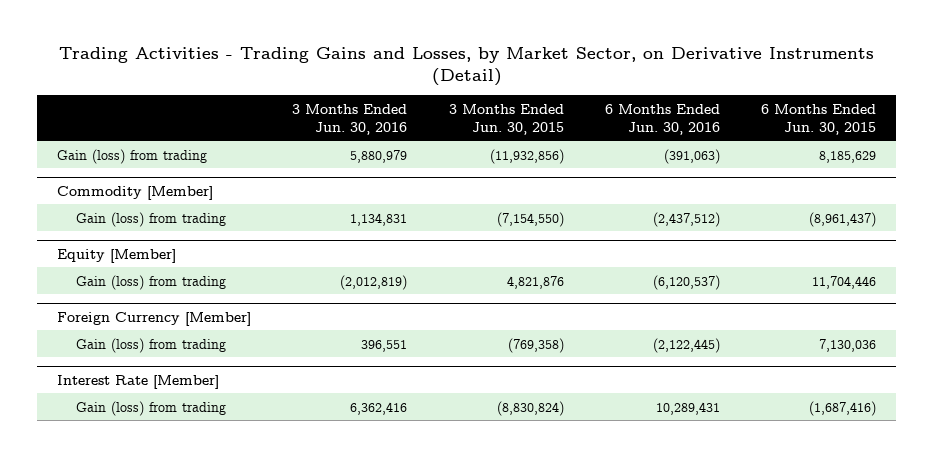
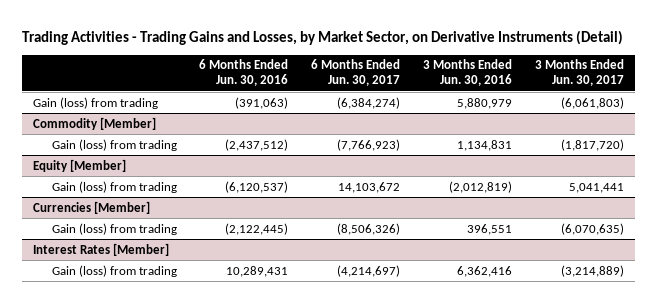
[448,103,564,135] 3 Months Ended Jun. 30, 2015 -> none
[760,103,876,135] 6 Months Ended Jun. 30, 2015 -> none
none -> [311,59,401,87] 6 Months Ended Jun. 30, 2017
none -> [534,59,624,87] 3 Months Ended Jun. 30, 2017
[57,311,252,326] Foreign Currency [Member] -> [33,200,151,214] Currencies [Member]
[57,374,220,389] Interest Rate [Member] -> [33,242,170,256] Interest Rates [Member]

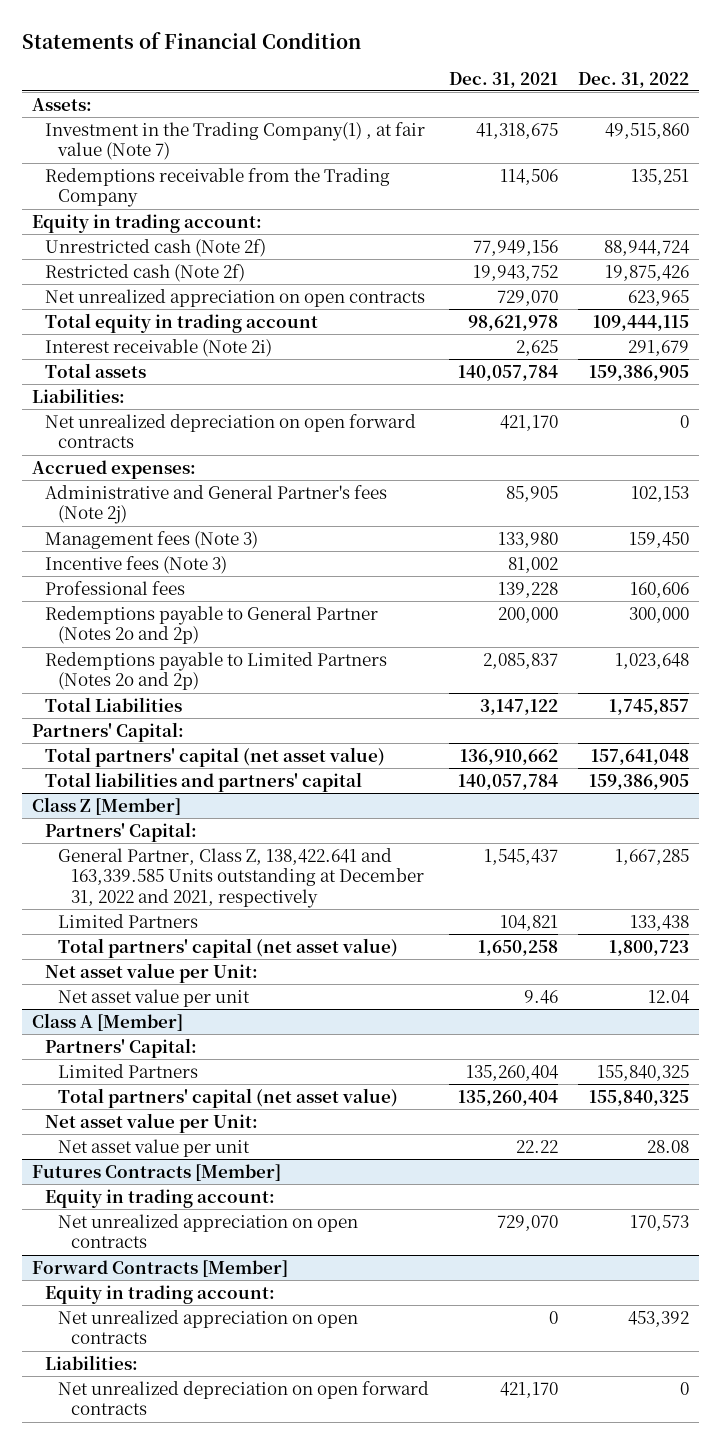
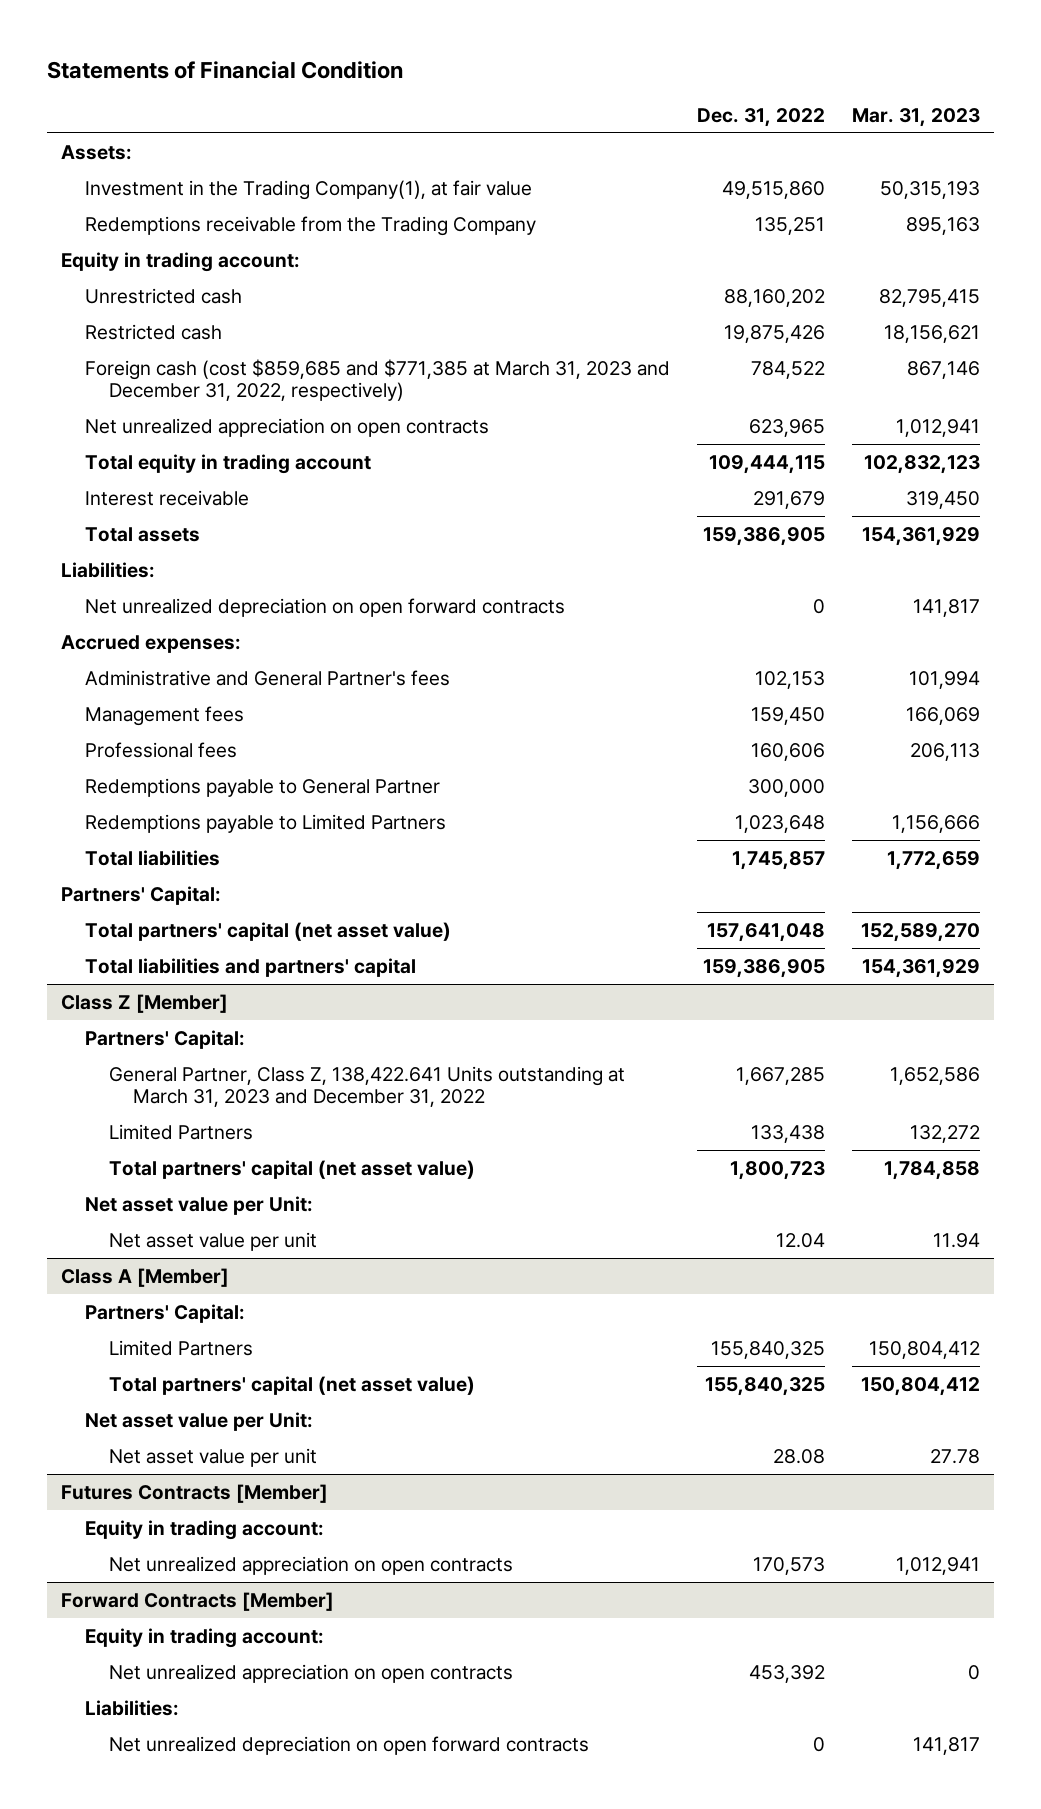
[448,71,558,88] Dec. 31, 2021 -> none
none -> [852,107,981,127] Mar. 31, 2023
[44,121,425,161] Investment in the Trading Company(1) , at fair value (Note 7) -> [84,179,532,200] Investment in the Trading Company(1), at fair value
[44,238,266,257] Unrestricted cash (Note 2f) -> [84,287,242,304] Unrestricted cash
[603,239,690,256] 88,944,724 -> [724,288,826,307] 88,160,202
[44,263,245,282] Restricted cash (Note 2f) -> [84,323,222,340] Restricted cash
none -> [84,358,670,402] Foreign cash (cost $859,685 and $771,385 at March 31, 2023 and December 31, 2022, respectively)
[44,338,272,357] Interest receivable (Note 2i) -> [84,489,249,506] Interest receivable
[44,555,227,574] Incentive fees (Note 3) -> none
[44,484,387,525] Administrative and General Partner's fees (Note 2j) -> [84,669,450,686] Administrative and General Partner's fees
[44,530,258,549] Management fees (Note 3) -> [84,705,244,726] Management fees
[44,605,378,645] Redemptions payable to General Partner (Notes 2o and 2p) -> [84,777,440,797] Redemptions payable to General Partner
[44,651,387,691] Redemptions payable to Limited Partners (Notes 2o and 2p) -> [84,813,446,833] Redemptions payable to Limited Partners
[44,696,182,712] Total Liabilities -> [84,849,220,866] Total liabilities
[57,847,424,909] General Partner, Class Z, 138,422.641 and 163,339.585 Units outstanding at December 31, 2022 and 2021, respectively -> [108,1065,625,1108] General Partner, Class Z, 138,422.641 Units outstanding at March 31, 2023 and December 31, 2022

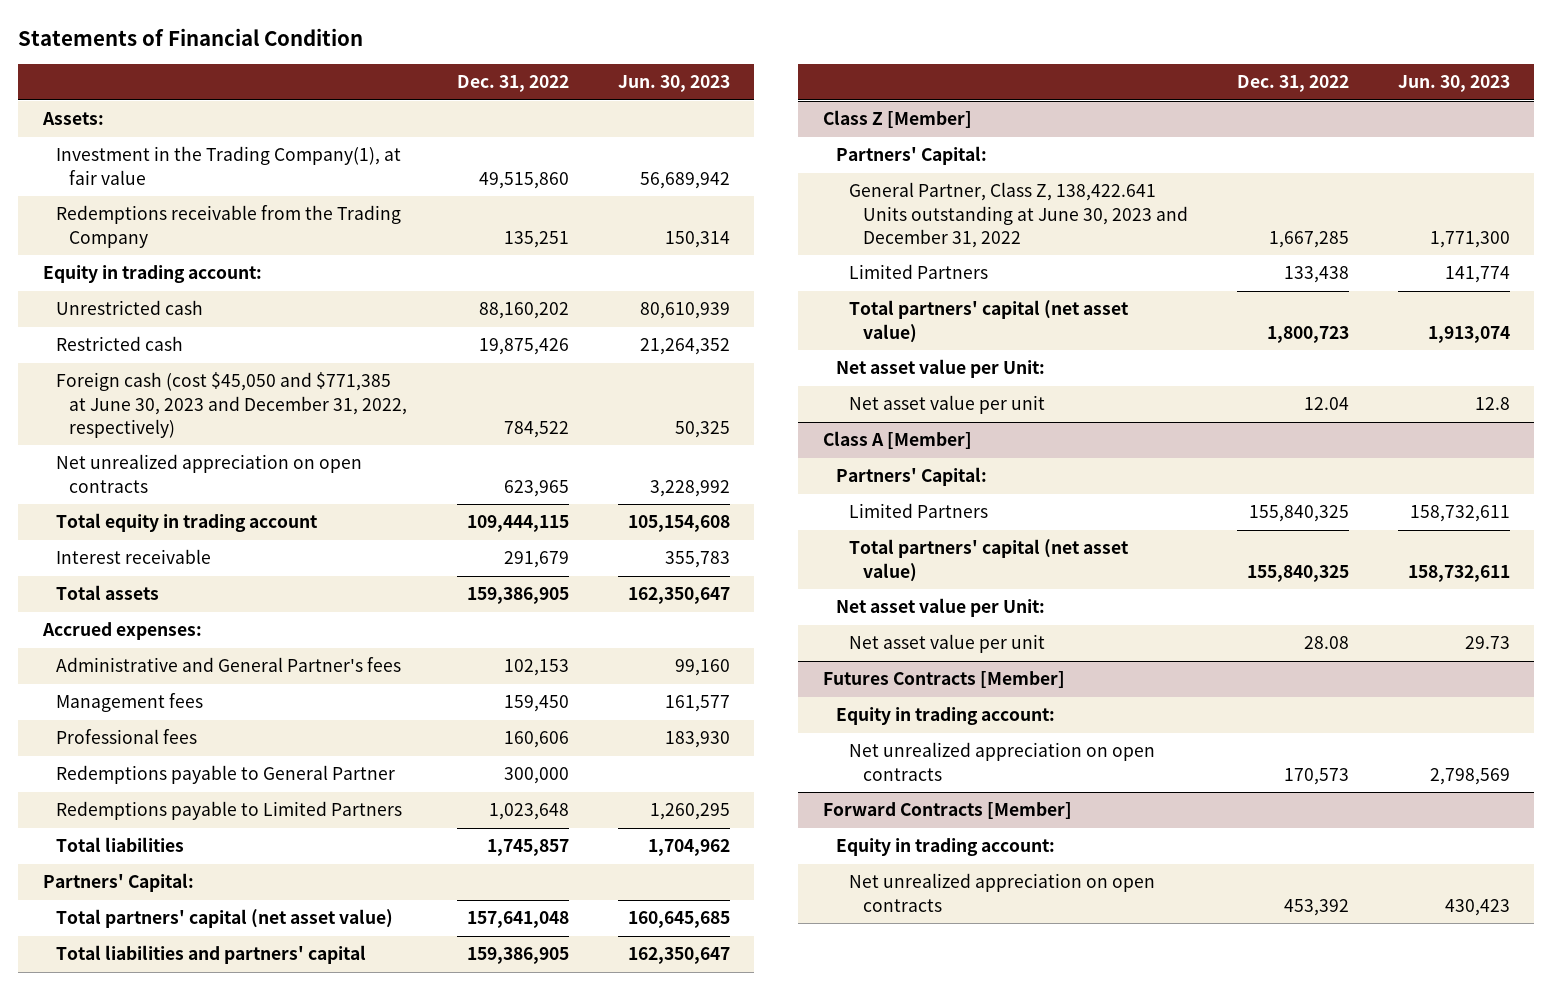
[852,107,981,127] Mar. 31, 2023 -> none
none -> [617,75,730,93] Jun. 30, 2023
[84,358,670,402] Foreign cash (cost $859,685 and $771,385 at March 31, 2023 and December 31, 2022, respectively) -> [56,372,408,438] Foreign cash (cost $45,050 and $771,385 at June 30, 2023 and December 31, 2022, respectively)
[61,561,156,578] Liabilities: -> none
[84,597,565,617] Net unrealized depreciation on open forward contracts -> none
[108,1065,625,1108] General Partner, Class Z, 138,422.641 Units outstanding at March 31, 2023 and December 31, 2022 -> [849,182,1188,248] General Partner, Class Z, 138,422.641 Units outstanding at June 30, 2023 and December 31, 2022
[84,1699,179,1716] Liabilities: -> none
[108,1735,589,1755] Net unrealized depreciation on open forward contracts -> none

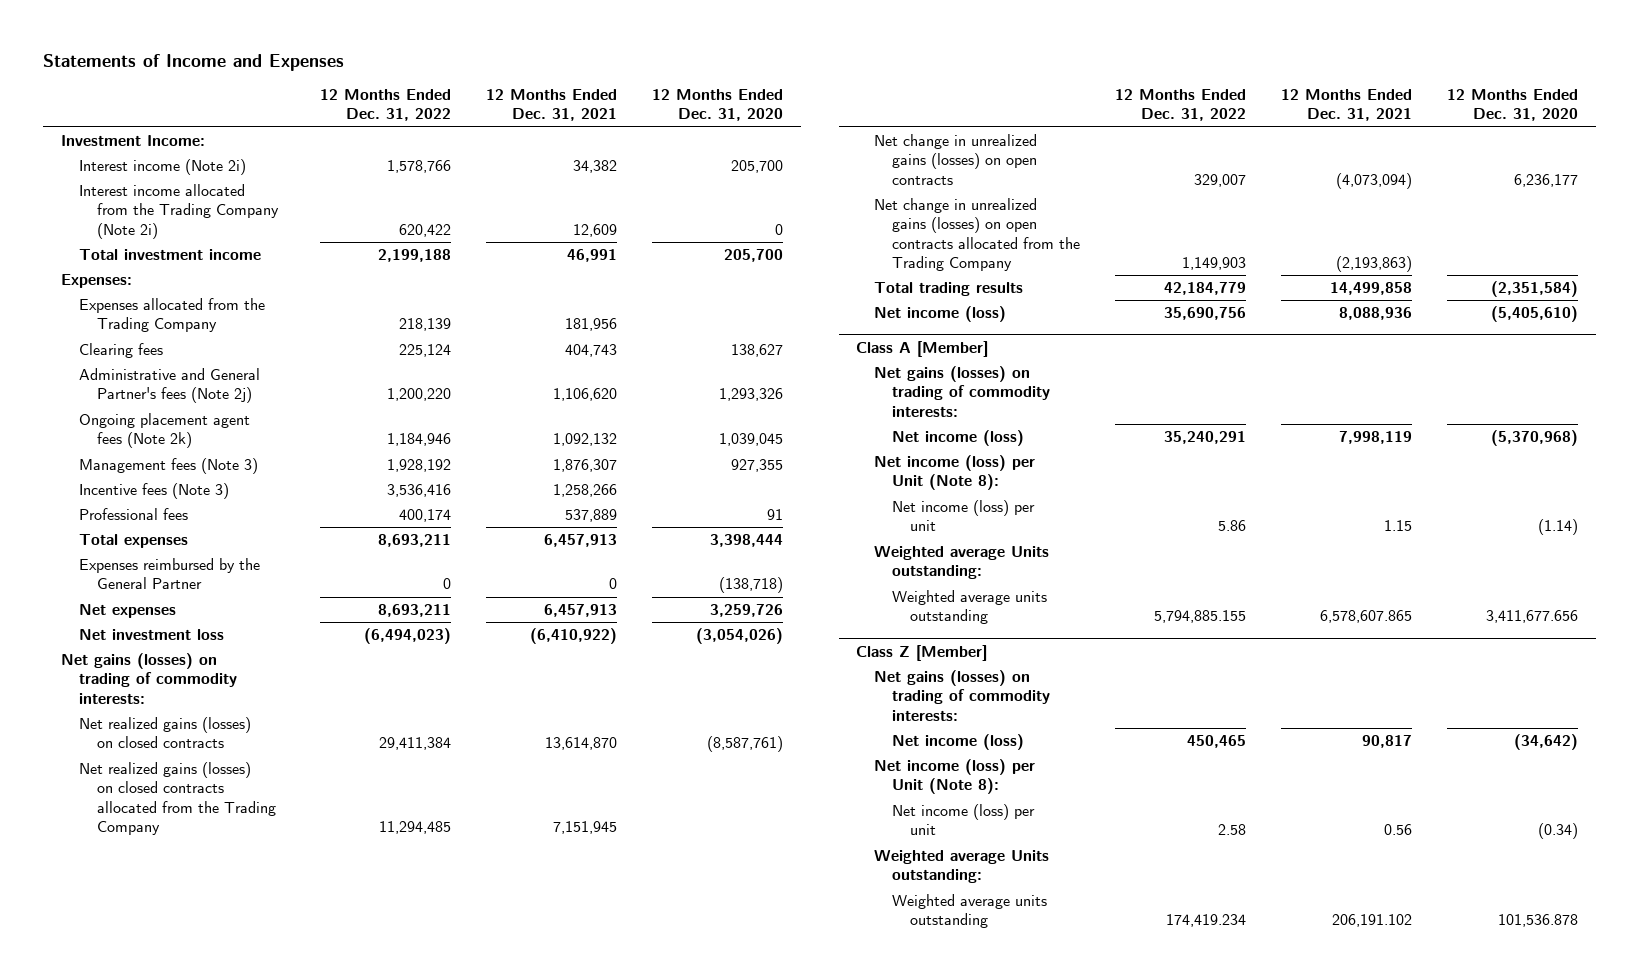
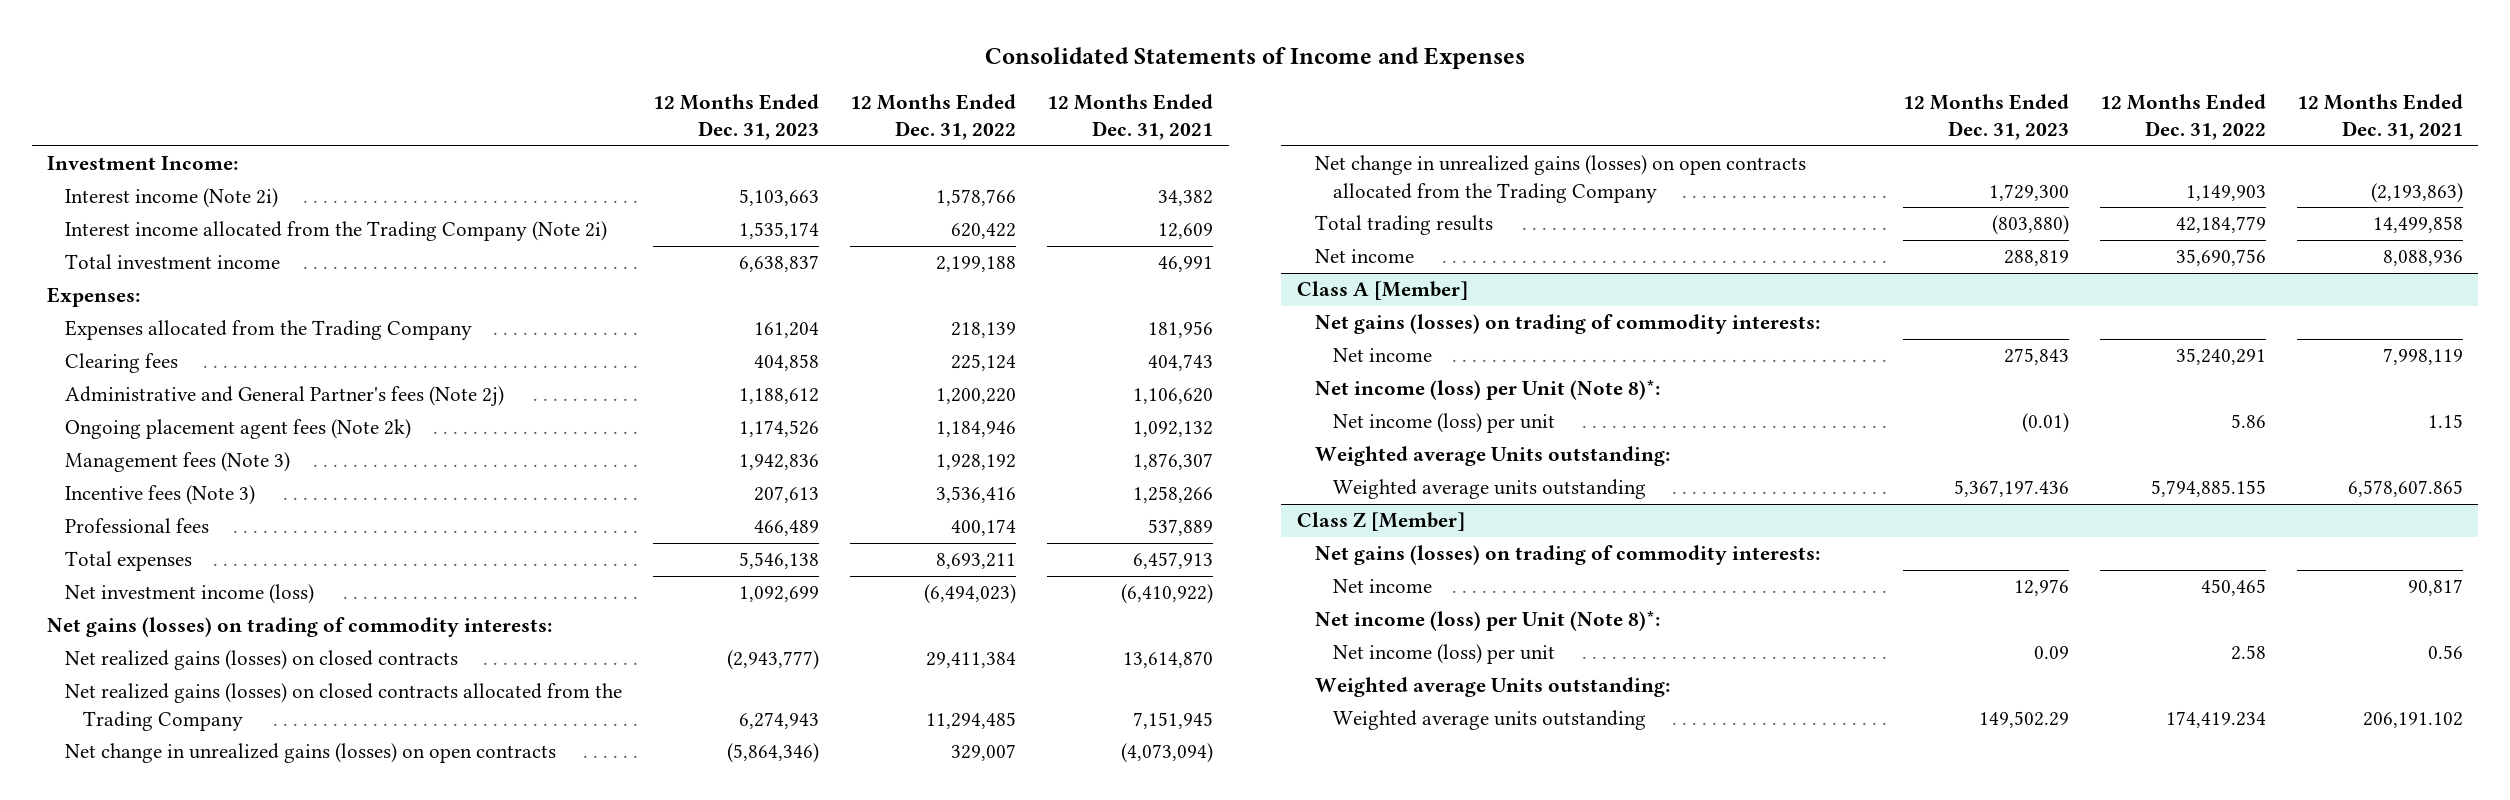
[43,53,345,71] Statements of Income and Expenses -> [984,47,1525,70] Consolidated Statements of Income and Expenses
[651,89,783,122] 12 Months Ended Dec. 31, 2020 -> none
none -> [653,93,820,140] 12 Months Ended Dec. 31, 2023
[78,557,260,590] Expenses reimbursed by the General Partner -> none
[78,603,176,618] Net expenses -> none
[78,628,224,640] Net investment loss -> [64,584,314,605] Net investment income (loss)
[874,305,1007,322] Net income (loss) -> [1314,249,1414,264] Net income
[892,429,1025,446] Net income (loss) -> [1332,348,1432,363] Net income
[874,454,1036,491] Net income (loss) per Unit (Note 8): -> [1314,379,1660,401] Net income (loss) per Unit (Note 8)*:
[892,733,1025,750] Net income (loss) -> [1332,579,1432,594] Net income
[874,758,1036,795] Net income (loss) per Unit (Note 8): -> [1314,610,1660,632] Net income (loss) per Unit (Note 8)*:

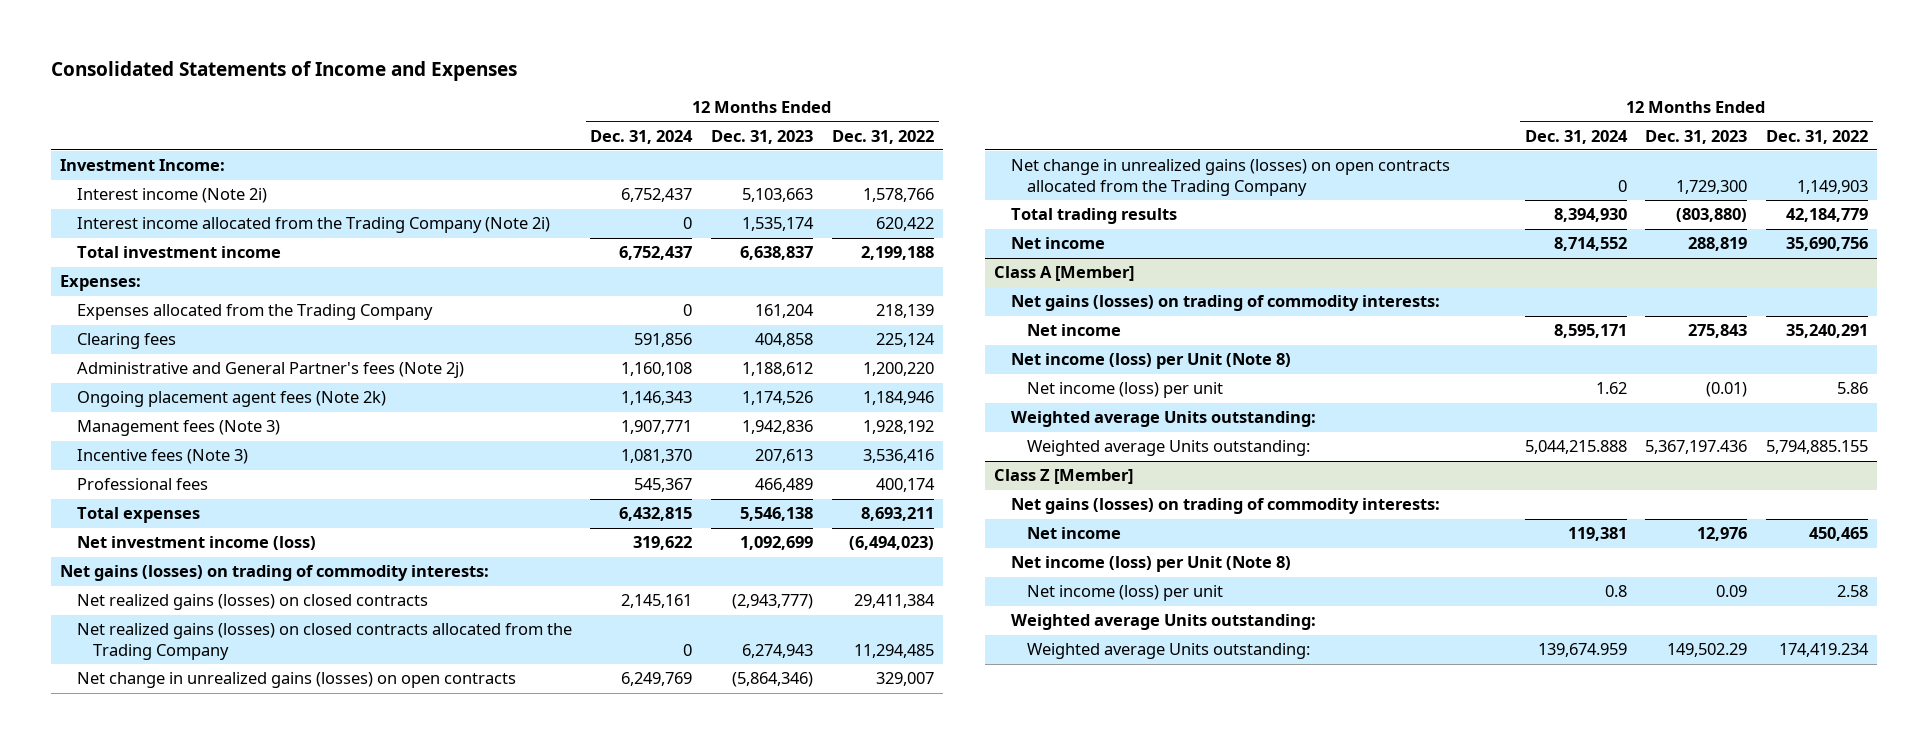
[1047,93,1214,140] 12 Months Ended Dec. 31, 2021 -> none
none -> [590,129,694,144] Dec. 31, 2024
[1314,379,1660,401] Net income (loss) per Unit (Note 8)*: -> [1010,353,1291,370] Net income (loss) per Unit (Note 8)
[1332,479,1646,500] Weighted average units outstanding -> [1027,440,1311,457] Weighted average Units outstanding:
[1314,610,1660,632] Net income (loss) per Unit (Note 8)*: -> [1010,556,1291,573] Net income (loss) per Unit (Note 8)
[1332,710,1646,731] Weighted average units outstanding -> [1027,643,1311,660] Weighted average Units outstanding:

